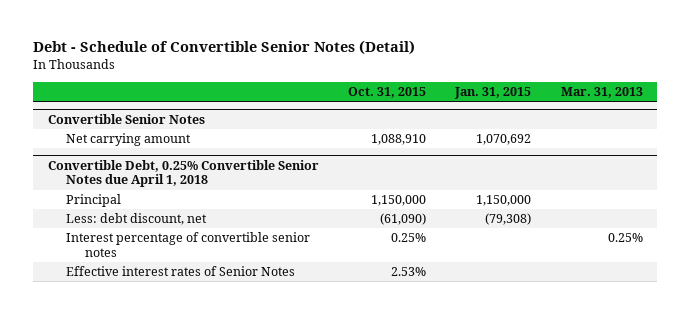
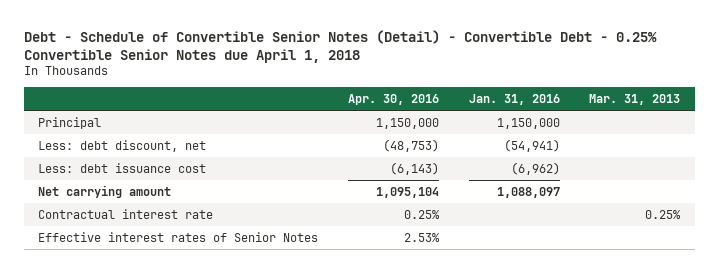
[32,40,415,56] Debt - Schedule of Convertible Senior Notes (Detail) -> [23,29,657,63] Debt - Schedule of Convertible Senior Notes (Detail) - Convertible Debt - 0.25% Convertible Senior Notes due April 1, 2018
[347,87,426,99] Oct. 31, 2015 -> none
[454,87,532,100] Jan. 31, 2015 -> none
none -> [348,93,440,105] Apr. 30, 2016
none -> [468,93,560,105] Jan. 31, 2016
[47,113,205,124] Convertible Senior Notes -> none
[66,133,192,147] Net carrying amount -> none
[47,159,319,188] Convertible Debt, 0.25% Convertible Senior Notes due April 1, 2018 -> none
[66,194,122,208] Principal -> none
[66,213,208,226] Less: debt discount, net -> none
[66,232,311,258] Interest percentage of convertible senior notes -> none
[66,266,296,277] Effective interest rates of Senior Notes -> none
none -> [38,116,102,129] Principal
none -> [38,139,207,152] Less: debt discount, net
none -> [38,162,207,173] Less: debt issuance cost
none -> [38,184,172,198] Net carrying amount
none -> [38,208,214,219] Contractual interest rate
none -> [38,231,319,242] Effective interest rates of Senior Notes

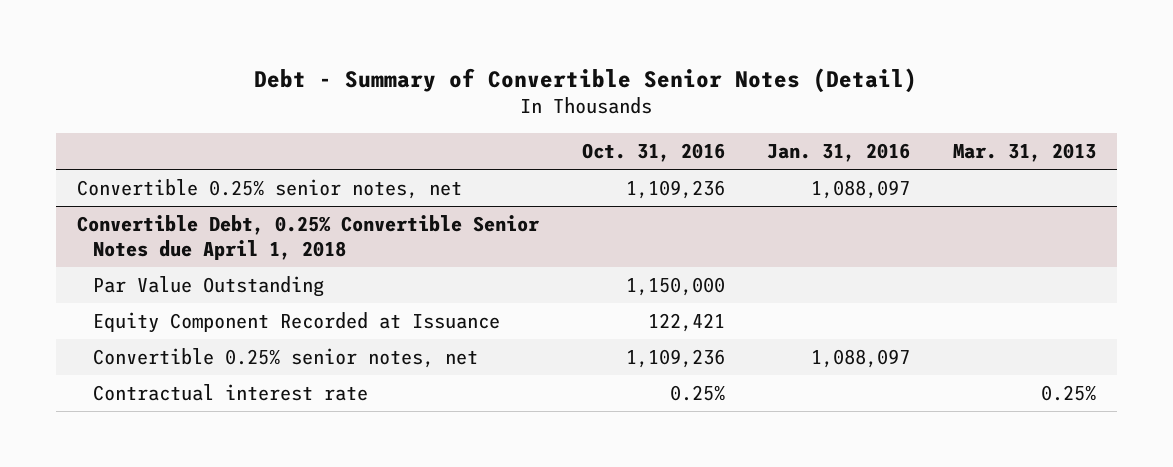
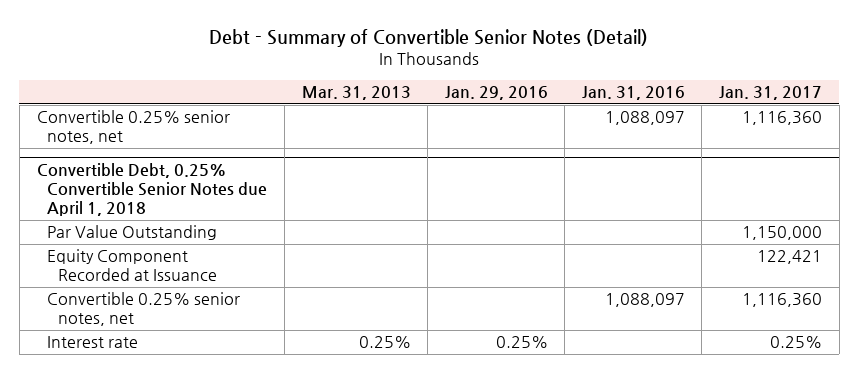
[581,143,725,163] Oct. 31, 2016 -> none
none -> [444,86,548,101] Jan. 29, 2016
none -> [719,86,823,101] Jan. 31, 2017
[92,383,368,401] Contractual interest rate -> [47,336,139,349] Interest rate

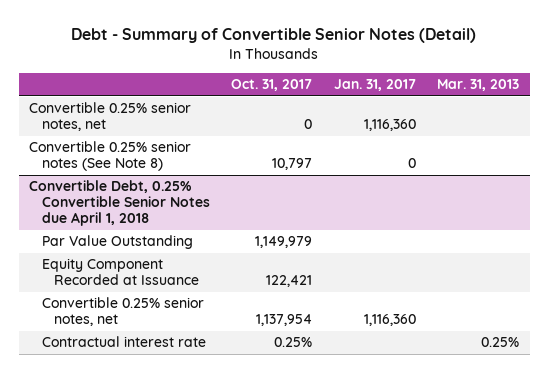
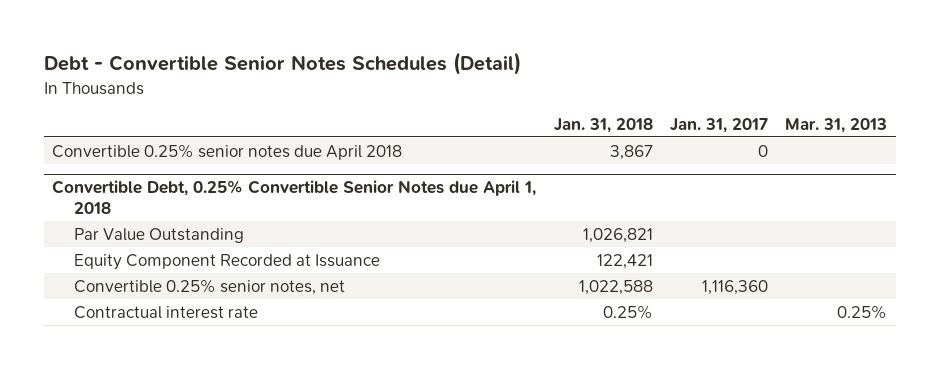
[71,28,477,44] Debt - Summary of Convertible Senior Notes (Detail) -> [43,52,521,76] Debt - Convertible Senior Notes Schedules (Detail)
[231,79,313,92] Oct. 31, 2017 -> none
none -> [553,117,653,133] Jan. 31, 2018
[29,102,192,132] Convertible 0.25% senior notes, net -> none
[29,141,192,172] Convertible 0.25% senior notes (See Note 8) -> [52,143,403,160] Convertible 0.25% senior notes due April 2018

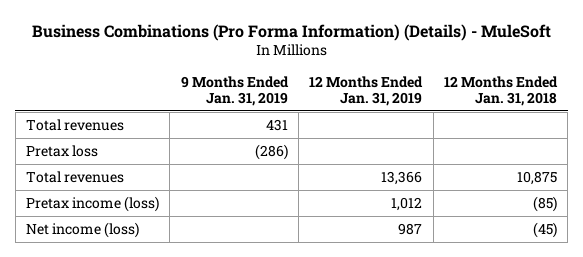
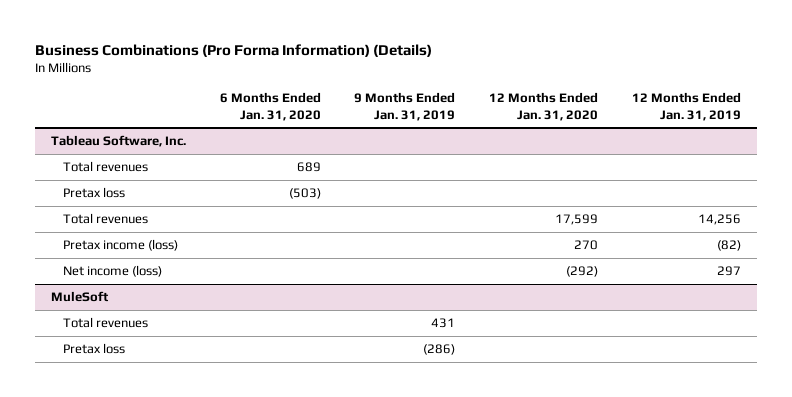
[31,23,551,41] Business Combinations (Pro Forma Information) (Details) - MuleSoft -> [34,43,432,57] Business Combinations (Pro Forma Information) (Details)
[444,75,559,106] 12 Months Ended Jan. 31, 2018 -> none
none -> [219,91,321,121] 6 Months Ended Jan. 31, 2020
none -> [489,91,599,121] 12 Months Ended Jan. 31, 2020
none -> [51,135,187,148] Tableau Software, Inc.
none -> [63,161,149,173] Total revenues
none -> [63,187,126,199] Pretax loss
none -> [63,213,149,225] Total revenues
none -> [63,239,179,252] Pretax income (loss)
none -> [63,265,163,278] Net income (loss)
none -> [51,291,110,303] MuleSoft
[26,170,125,183] Total revenues -> none
[26,195,160,212] Pretax income (loss) -> none
[26,221,140,238] Net income (loss) -> none

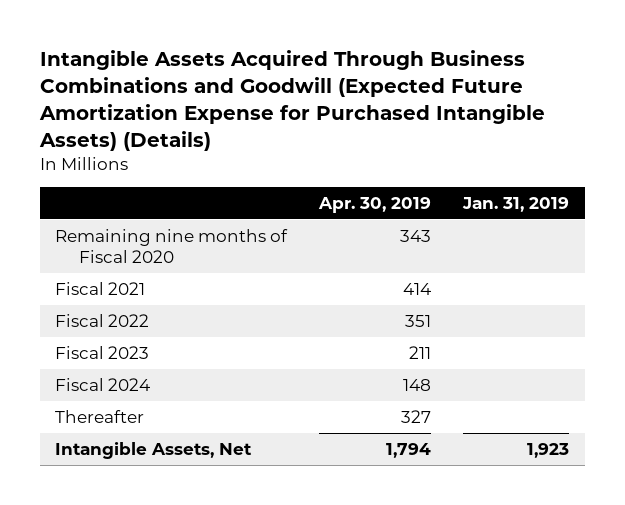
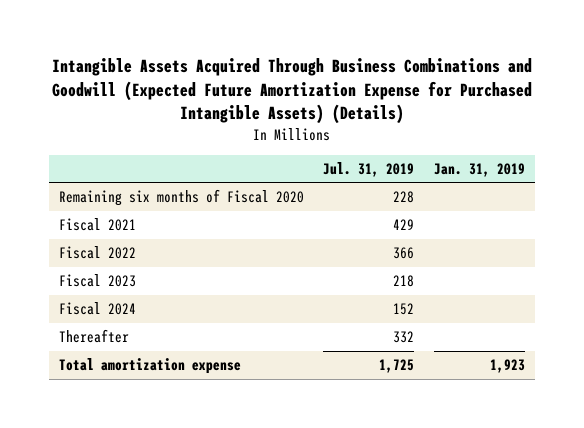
[318,196,432,213] Apr. 30, 2019 -> none
none -> [323,161,415,177] Jul. 31, 2019
[55,228,289,263] Remaining nine months of Fiscal 2020 -> [58,189,304,207] Remaining six months of Fiscal 2020
[55,441,253,459] Intangible Assets, Net -> [58,358,241,375] Total amortization expense

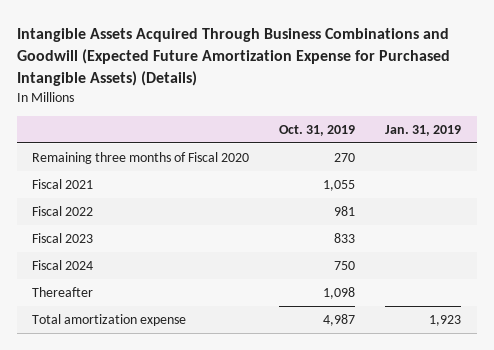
[323,161,415,177] Jul. 31, 2019 -> none
none -> [279,125,356,137] Oct. 31, 2019
[58,189,304,207] Remaining six months of Fiscal 2020 -> [32,151,250,164] Remaining three months of Fiscal 2020

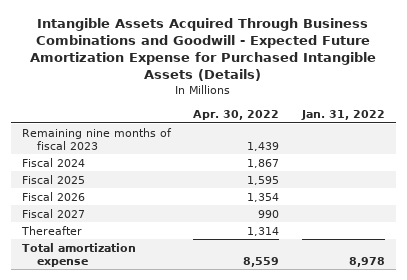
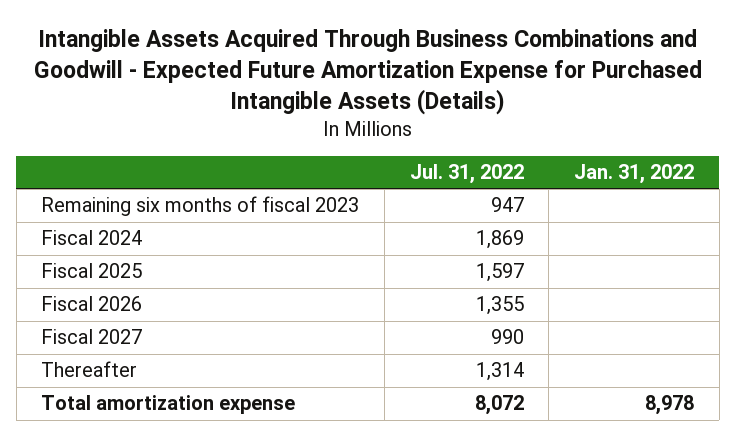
[193,109,280,120] Apr. 30, 2022 -> none
none -> [409,164,524,185] Jul. 31, 2022
[22,127,173,150] Remaining nine months of fiscal 2023 -> [41,196,360,217] Remaining six months of fiscal 2023

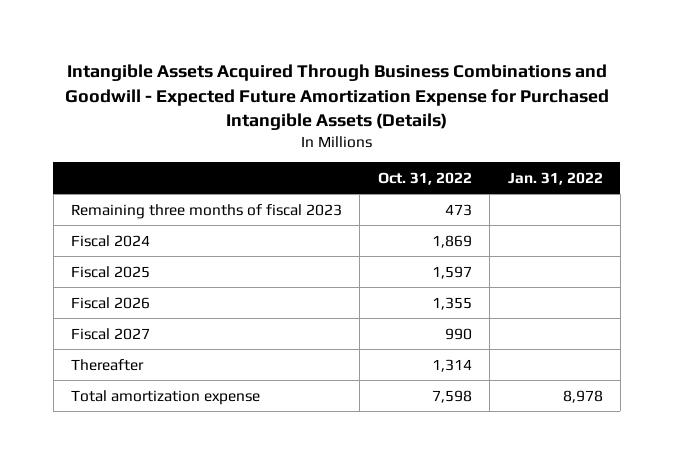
[409,164,524,185] Jul. 31, 2022 -> none
none -> [377,171,472,185] Oct. 31, 2022
[41,196,360,217] Remaining six months of fiscal 2023 -> [71,203,343,219] Remaining three months of fiscal 2023

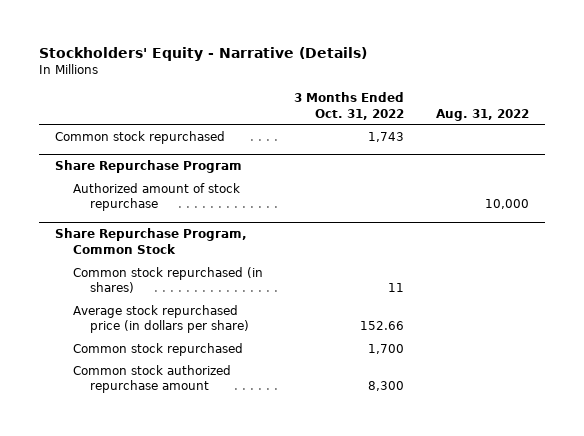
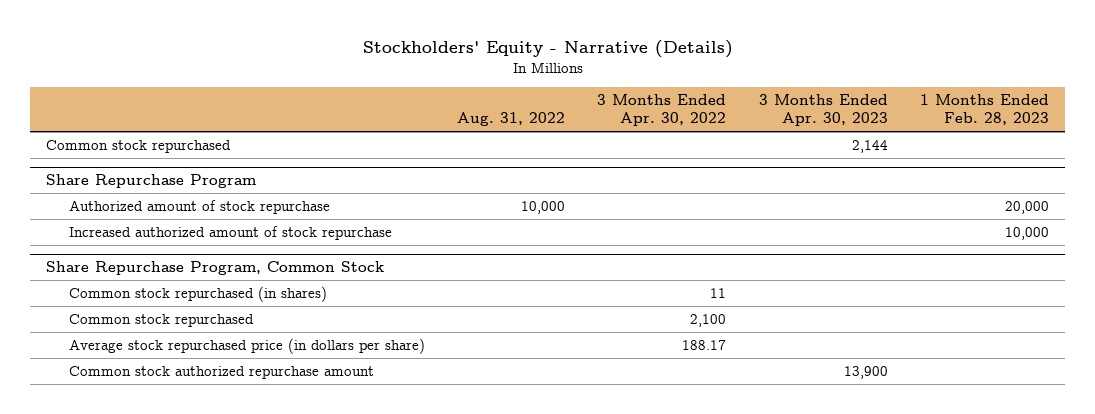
[294,91,405,120] 3 Months Ended Oct. 31, 2022 -> none
none -> [597,94,727,127] 3 Months Ended Apr. 30, 2022
none -> [758,94,888,127] 3 Months Ended Apr. 30, 2023
none -> [919,94,1049,126] 1 Months Ended Feb. 28, 2023
none -> [68,225,392,240] Increased authorized amount of stock repurchase
[72,304,250,334] Average stock repurchased price (in dollars per share) -> [68,337,425,354] Average stock repurchased price (in dollars per share)

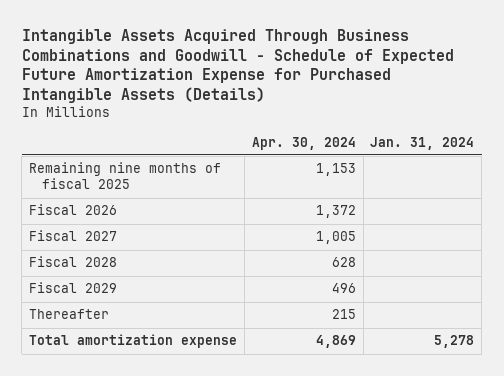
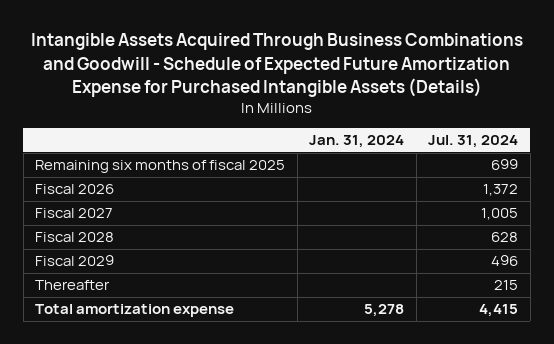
[251,136,356,150] Apr. 30, 2024 -> none
none -> [428,135,519,149] Jul. 31, 2024
[29,162,222,190] Remaining nine months of fiscal 2025 -> [35,160,286,174] Remaining six months of fiscal 2025

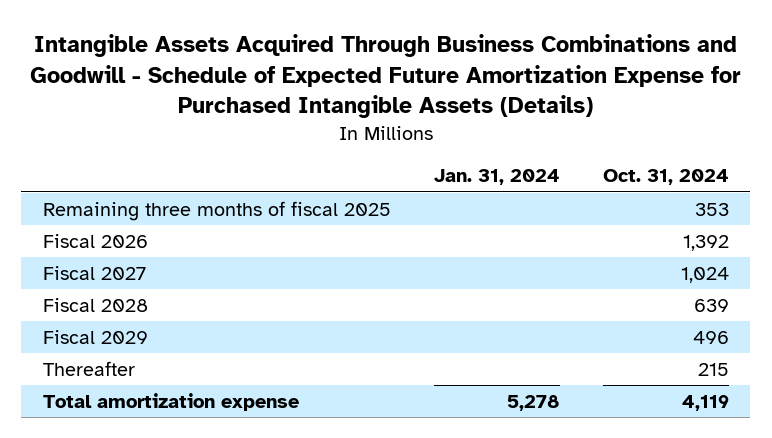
[428,135,519,149] Jul. 31, 2024 -> none
none -> [602,169,729,186] Oct. 31, 2024
[35,160,286,174] Remaining six months of fiscal 2025 -> [42,200,391,221] Remaining three months of fiscal 2025

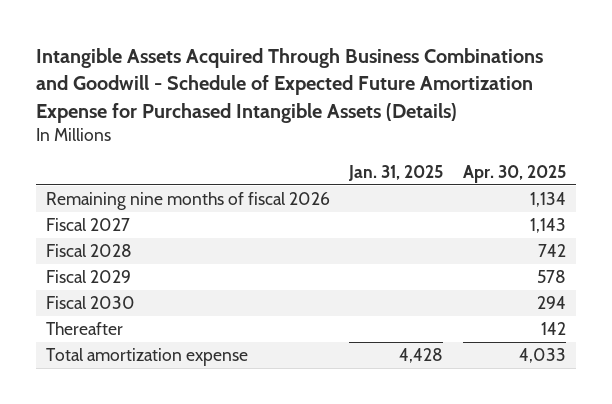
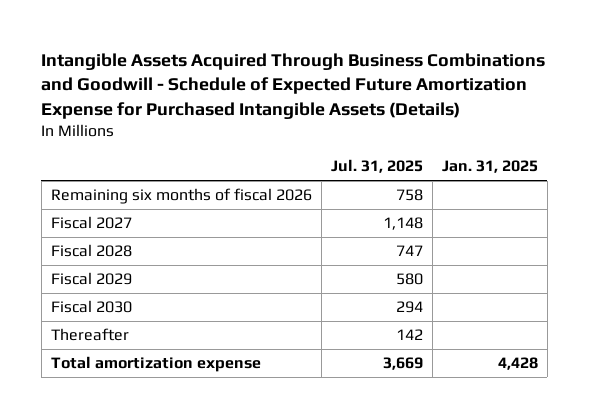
[462,164,566,183] Apr. 30, 2025 -> none
none -> [330,159,423,174] Jul. 31, 2025
[45,192,330,211] Remaining nine months of fiscal 2026 -> [50,188,312,205] Remaining six months of fiscal 2026

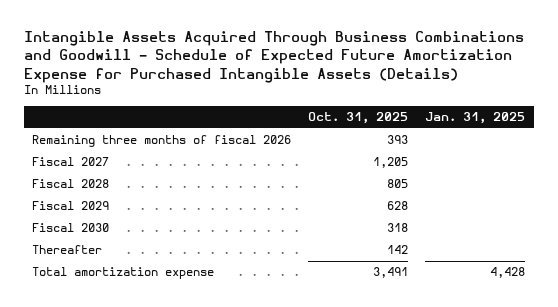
[330,159,423,174] Jul. 31, 2025 -> none
none -> [308,112,409,125] Oct. 31, 2025
[50,188,312,205] Remaining six months of fiscal 2026 -> [32,135,292,148] Remaining three months of fiscal 2026

